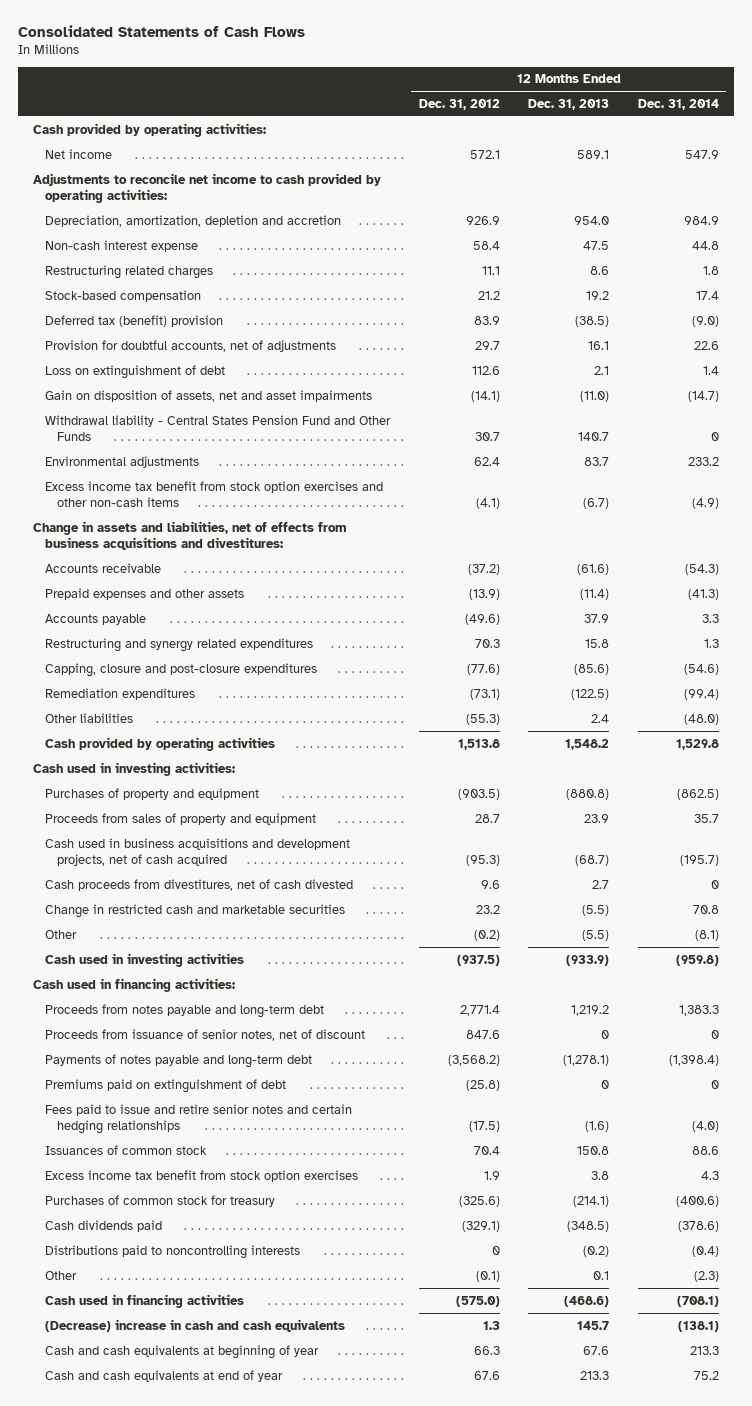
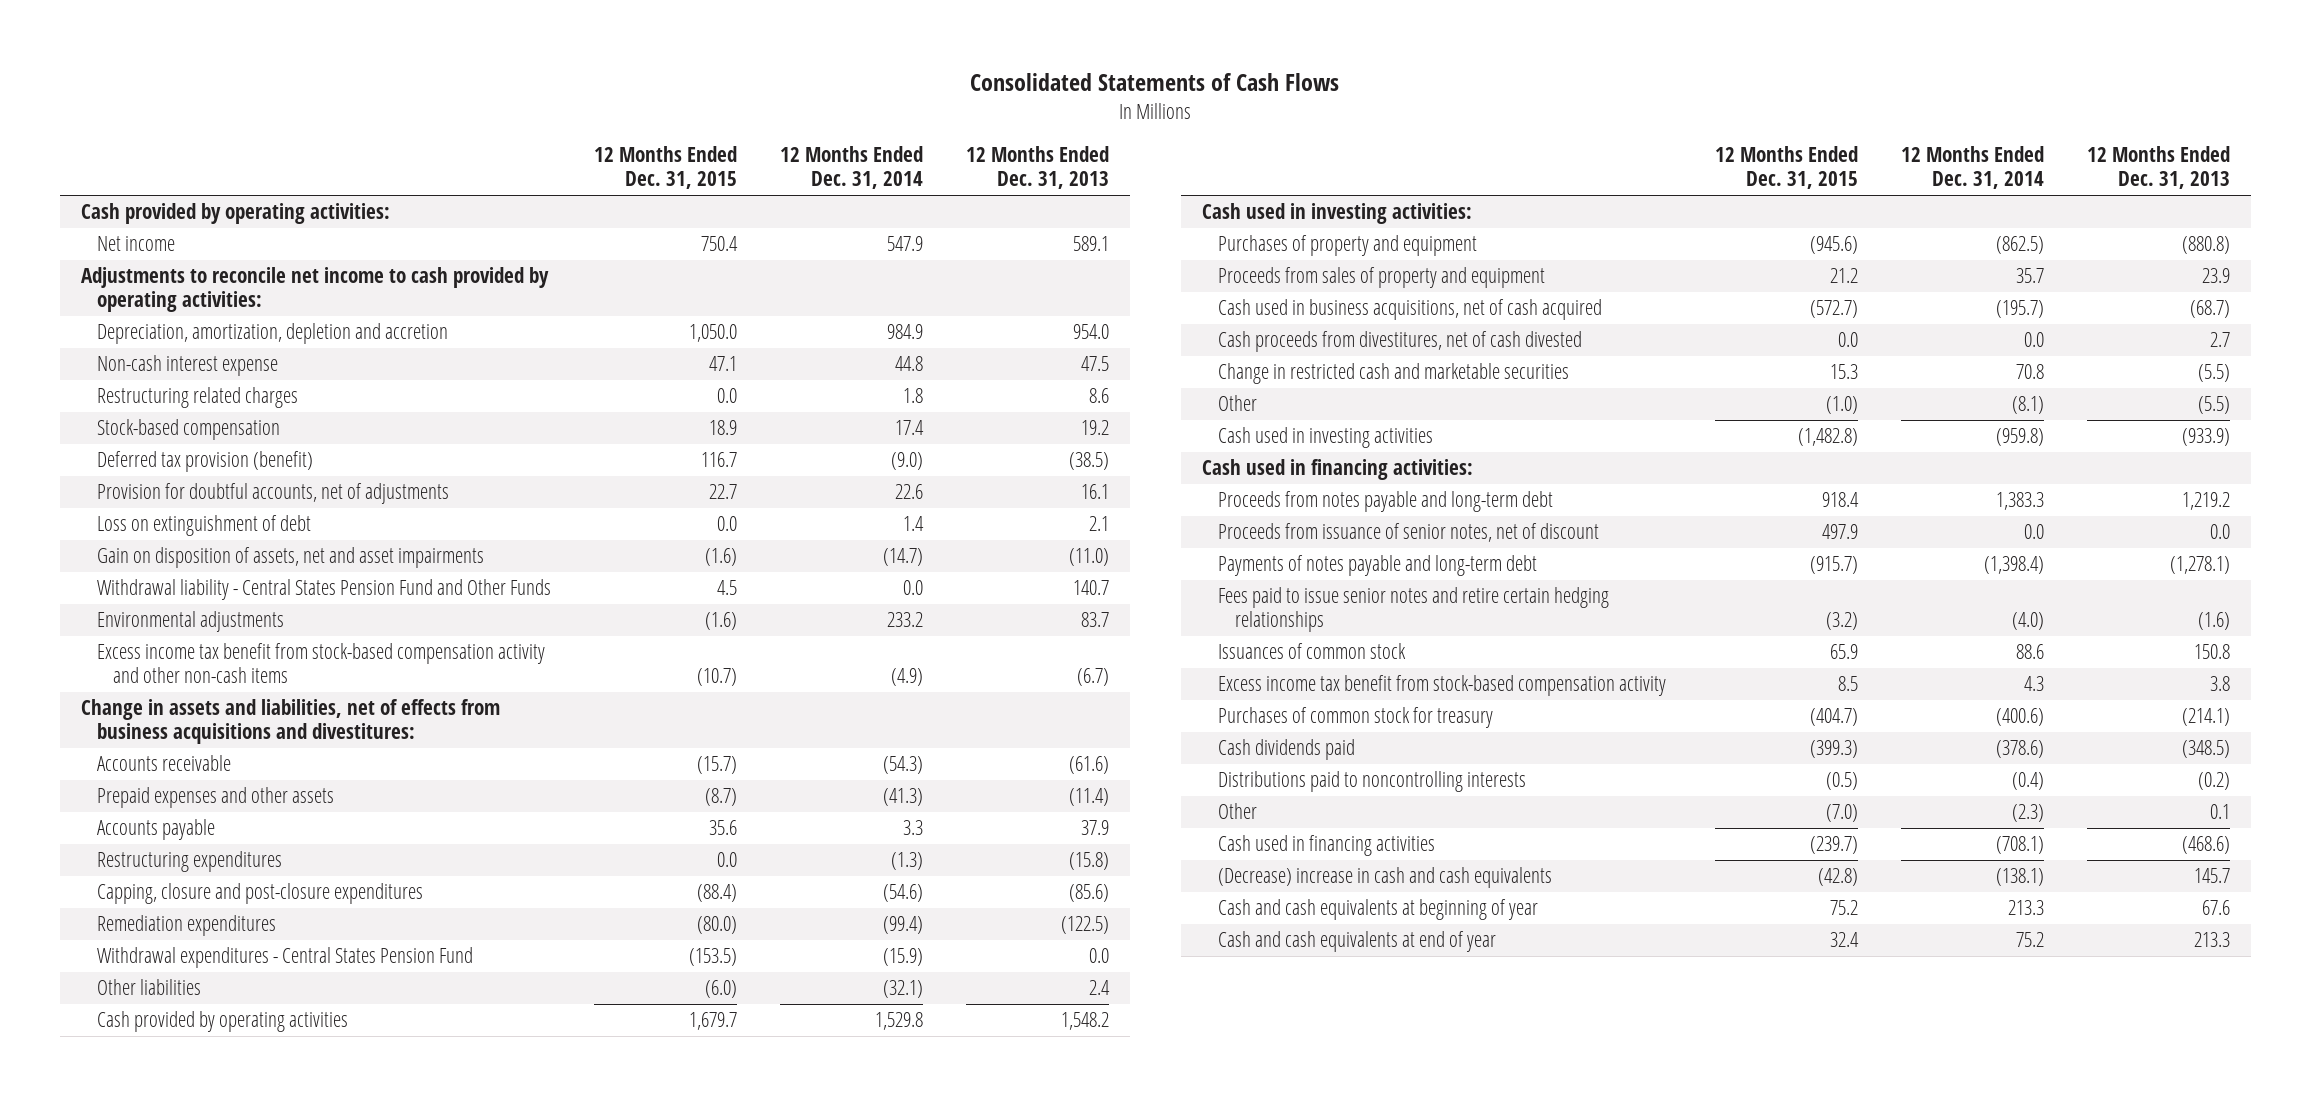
[418,98,500,110] Dec. 31, 2012 -> none
none -> [593,146,737,190] 12 Months Ended Dec. 31, 2015
[44,314,223,327] Deferred tax (benefit) provision -> [97,451,314,473] Deferred tax provision (benefit)
[711,431,720,441] 0 -> [902,580,923,596] 0.0
[44,480,383,507] Excess income tax benefit from stock option exercises and other non-cash items -> [97,643,546,684] Excess income tax benefit from stock-based compensation activity and other non-cash items
[44,637,313,652] Restructuring and synergy related expenditures -> [97,851,283,873] Restructuring expenditures
[585,638,610,648] 15.8 -> [1068,852,1109,871] (15.8)
[704,638,720,648] 1.3 -> [890,852,923,871] (1.3)
none -> [97,947,474,969] Withdrawal expenditures - Central States Pension Fund
[684,713,720,725] (48.0) -> [882,980,923,999] (32.1)
[44,837,350,866] Cash used in business acquisitions and development projects, net of cash acquired -> [1218,299,1603,321] Cash used in business acquisitions, net of cash acquired
[711,879,720,889] 0 -> [2024,332,2045,348] 0.0
[601,1029,610,1039] 0 -> [2209,524,2230,540] 0.0
[711,1029,720,1039] 0 -> [2024,524,2045,540] 0.0
[44,1078,286,1093] Premiums paid on extinguishment of debt -> none
[44,1103,352,1134] Fees paid to issue and retire senior notes and certain hedging relationships -> [1218,587,1610,633] Fees paid to issue senior notes and retire certain hedging relationships
[44,1169,358,1182] Excess income tax benefit from stock option exercises -> [1218,675,1667,697] Excess income tax benefit from stock-based compensation activity

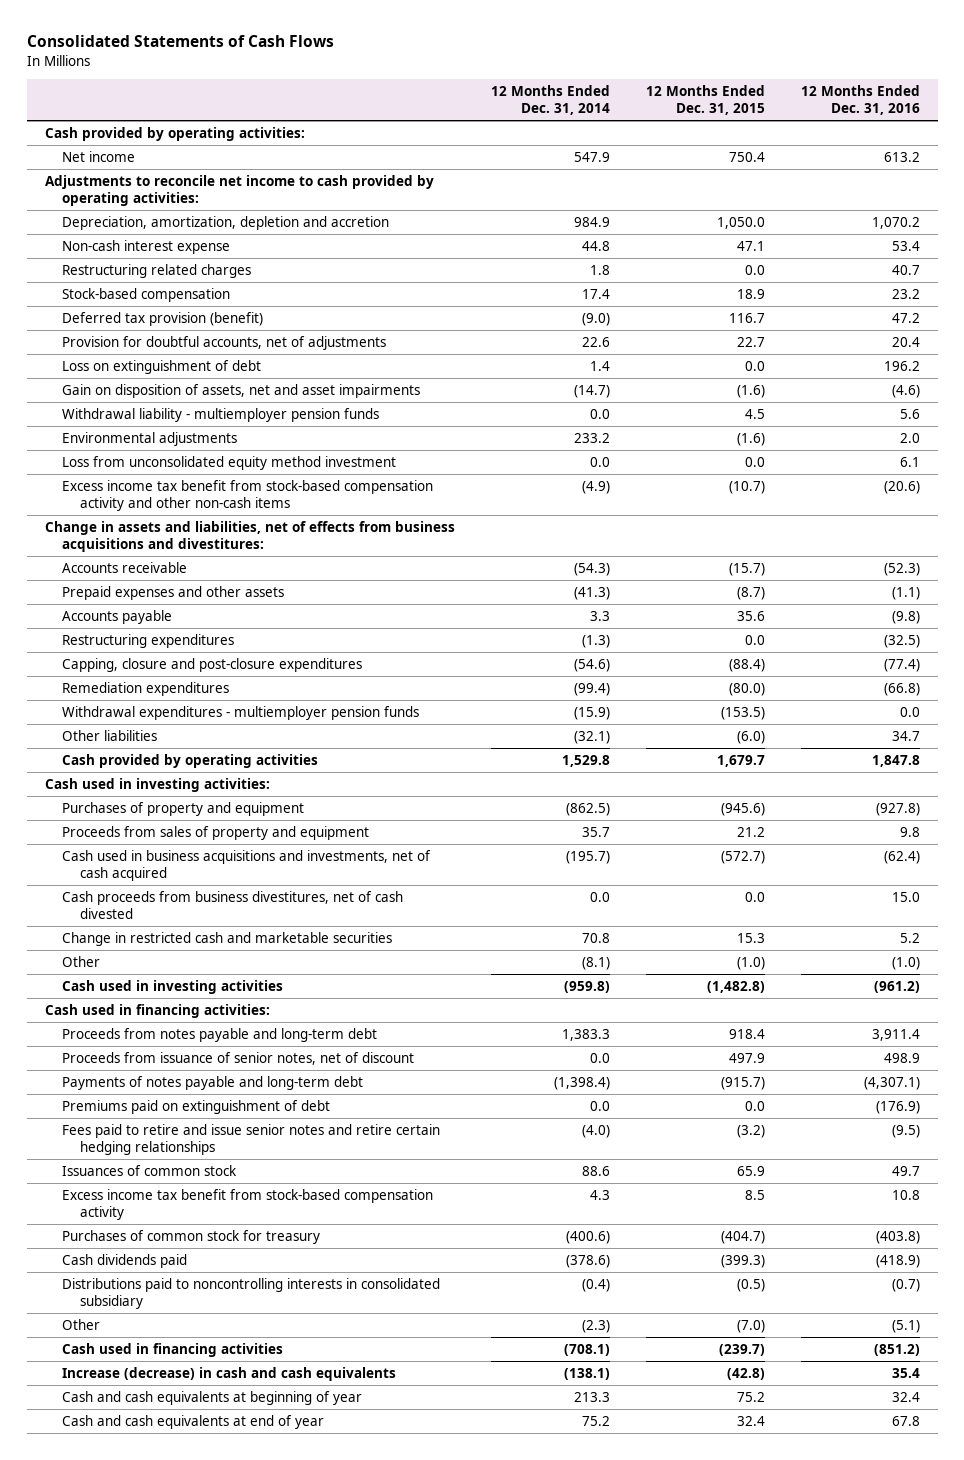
[965,146,1109,190] 12 Months Ended Dec. 31, 2013 -> none
none -> [800,85,920,115] 12 Months Ended Dec. 31, 2016
[97,579,552,601] Withdrawal liability - Central States Pension Fund and Other Funds -> [62,407,380,422] Withdrawal liability - multiemployer pension funds
none -> [62,455,397,470] Loss from unconsolidated equity method investment
[97,947,474,969] Withdrawal expenditures - Central States Pension Fund -> [62,705,420,720] Withdrawal expenditures - multiemployer pension funds
[1218,299,1603,321] Cash used in business acquisitions, net of cash acquired -> [62,849,432,881] Cash used in business acquisitions and investments, net of cash acquired
[1218,331,1583,353] Cash proceeds from divestitures, net of cash divested -> [62,890,404,919] Cash proceeds from business divestitures, net of cash divested
none -> [62,1099,331,1114] Premiums paid on extinguishment of debt
[1218,587,1610,633] Fees paid to issue senior notes and retire certain hedging relationships -> [62,1123,441,1155] Fees paid to retire and issue senior notes and retire certain hedging relationships
[1218,771,1527,793] Distributions paid to noncontrolling interests -> [62,1277,441,1309] Distributions paid to noncontrolling interests in consolidated subsidiary
[1218,867,1553,889] (Decrease) increase in cash and cash equivalents -> [62,1366,397,1381] Increase (decrease) in cash and cash equivalents

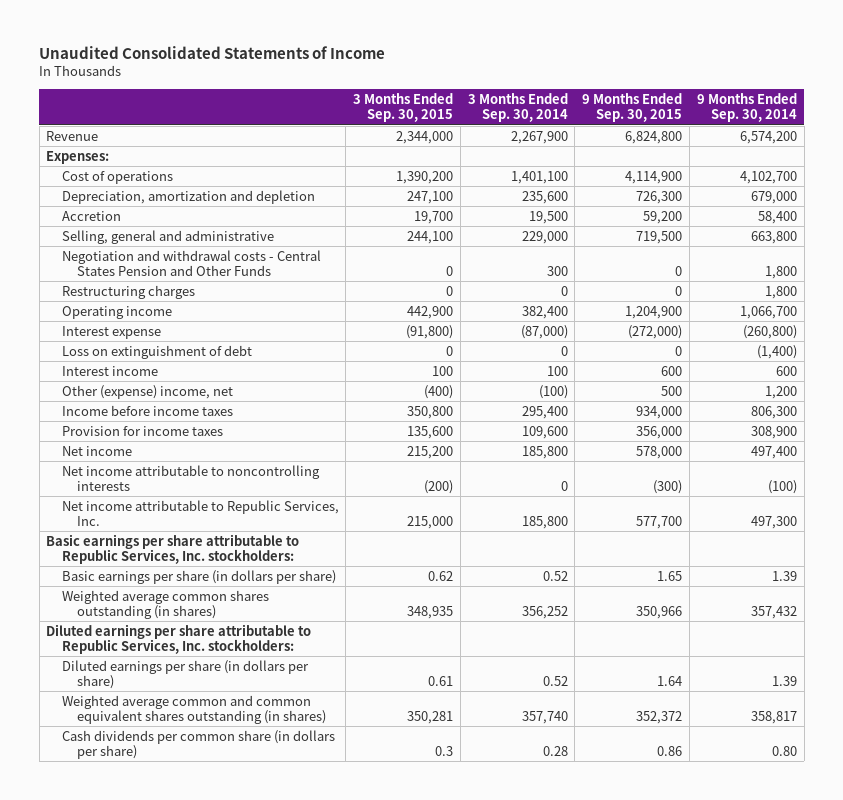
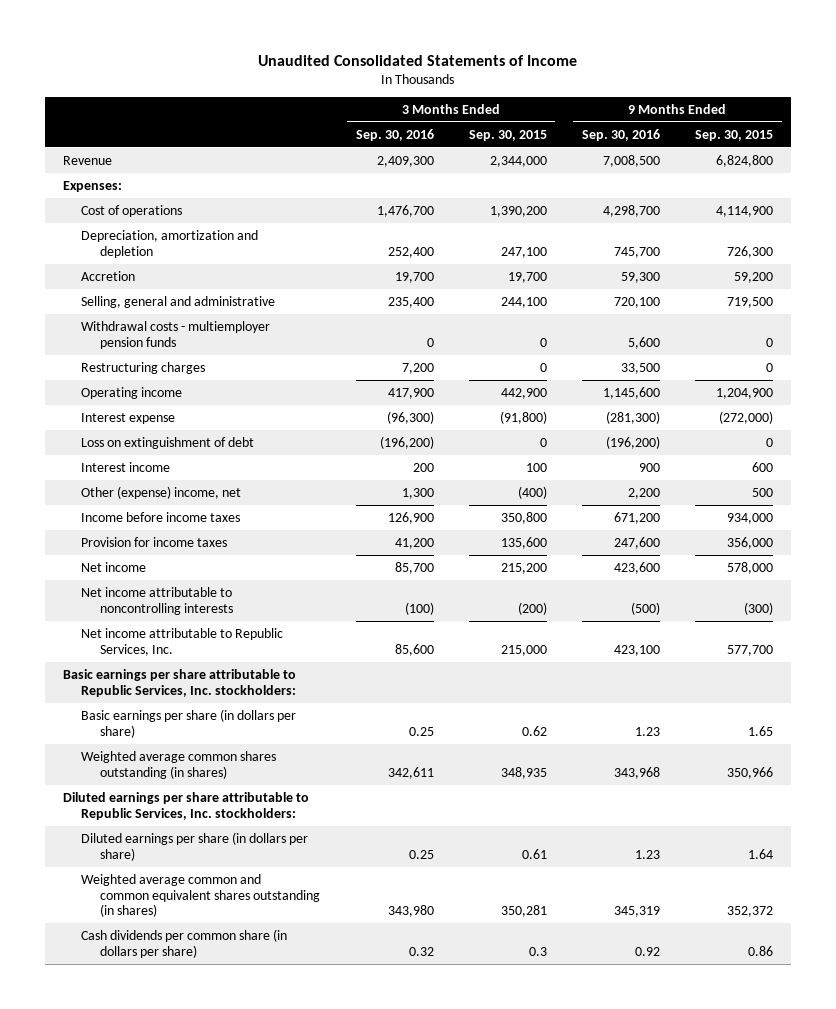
[467,92,568,123] 3 Months Ended Sep. 30, 2014 -> none
[696,92,797,123] 9 Months Ended Sep. 30, 2014 -> none
none -> [355,128,434,141] Sep. 30, 2016
none -> [581,128,660,141] Sep. 30, 2016
[61,249,321,277] Negotiation and withdrawal costs - Central States Pension and Other Funds -> [81,320,271,349] Withdrawal costs - multiemployer pension funds

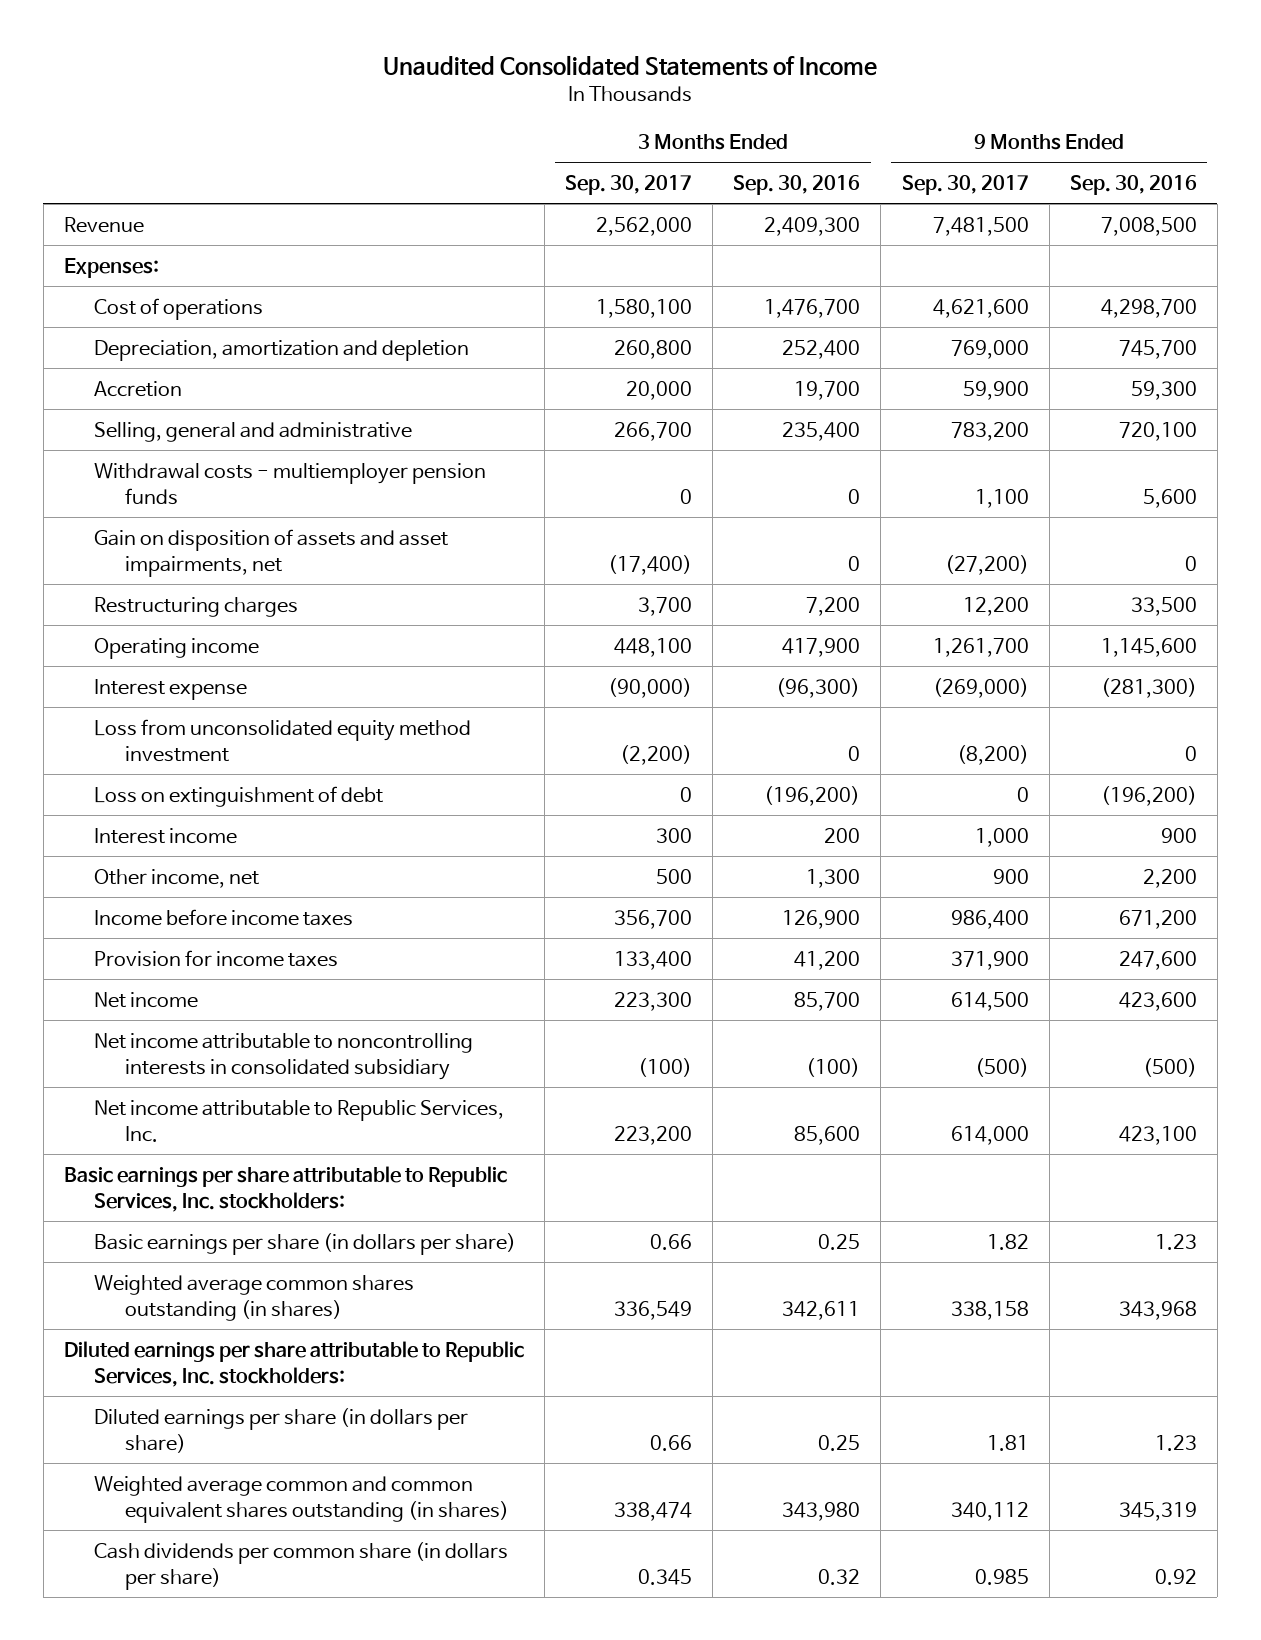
[468,129,547,141] Sep. 30, 2015 -> none
[695,129,774,141] Sep. 30, 2015 -> none
none -> [565,174,693,195] Sep. 30, 2017
none -> [901,174,1029,195] Sep. 30, 2017
none -> [94,528,449,577] Gain on disposition of assets and asset impairments, net
none -> [94,718,472,762] Loss from unconsolidated equity method investment
[81,485,242,499] Other (expense) income, net -> [94,868,260,888] Other income, net
[81,586,234,615] Net income attributable to noncontrolling interests -> [94,1032,474,1080] Net income attributable to noncontrolling interests in consolidated subsidiary

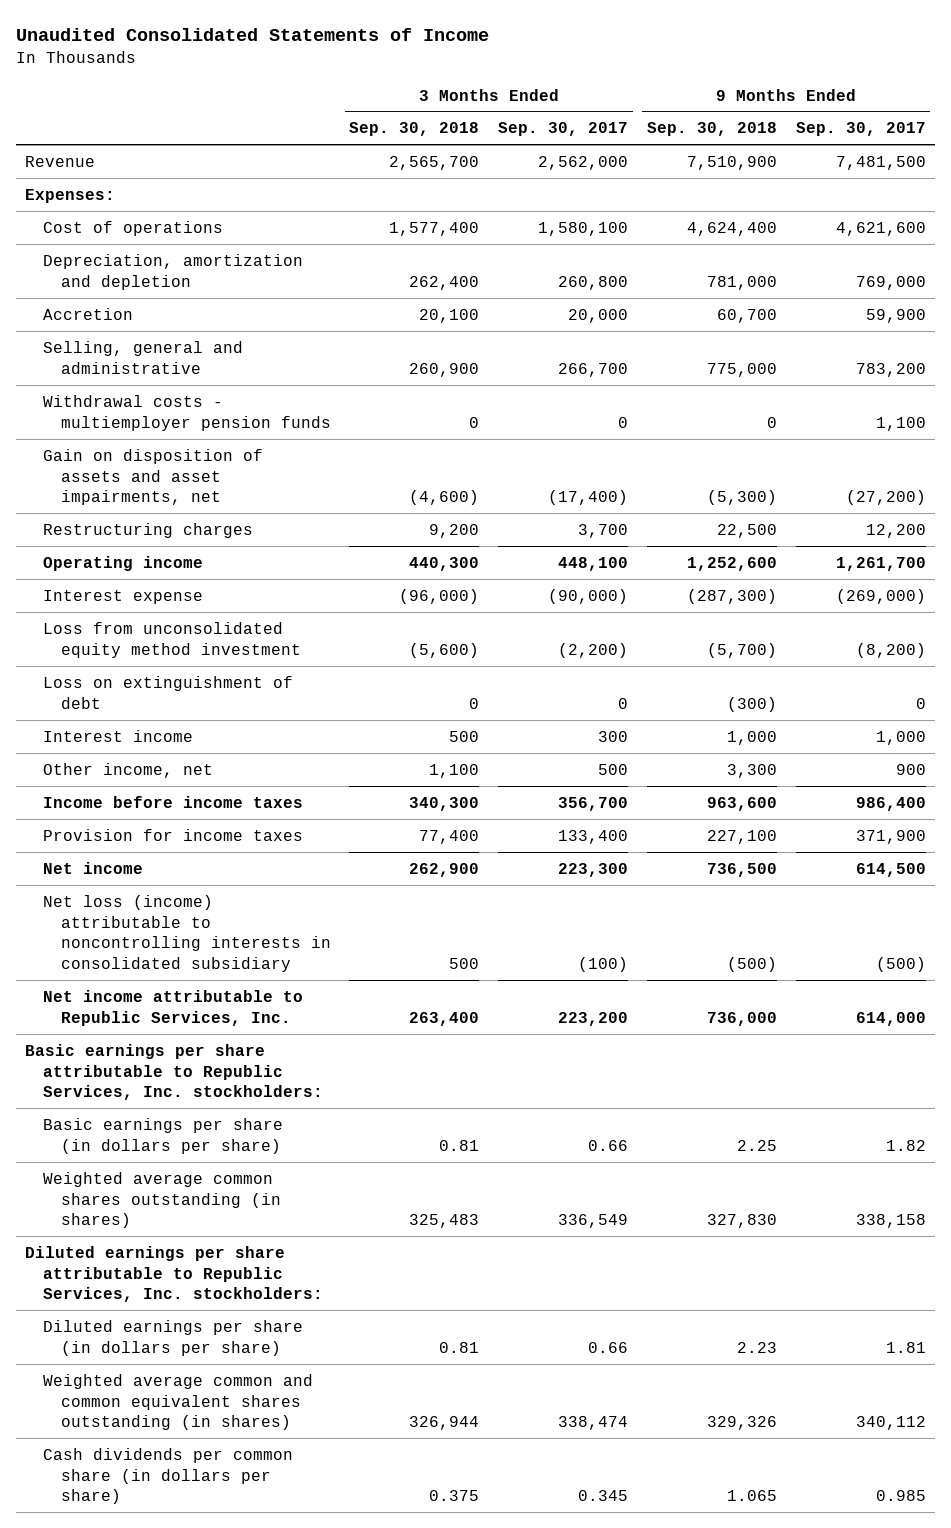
[733,174,861,195] Sep. 30, 2016 -> none
[1069,174,1197,195] Sep. 30, 2016 -> none
none -> [349,122,480,137] Sep. 30, 2018
none -> [646,122,777,137] Sep. 30, 2018
[94,1032,474,1080] Net income attributable to noncontrolling interests in consolidated subsidiary -> [43,894,331,973] Net loss (income) attributable to noncontrolling interests in consolidated subsidiary

